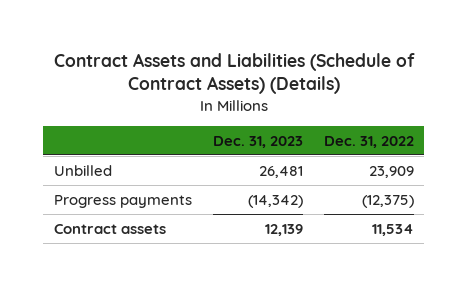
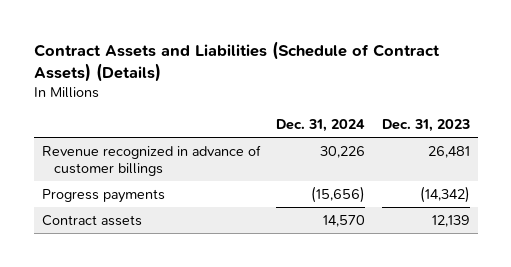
[323,135,414,148] Dec. 31, 2022 -> none
none -> [276,119,366,133] Dec. 31, 2024
[53,164,112,176] Unbilled -> [41,144,261,177] Revenue recognized in advance of customer billings

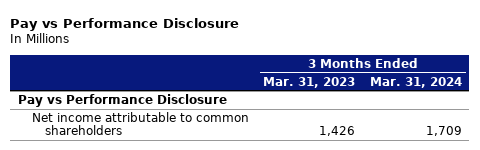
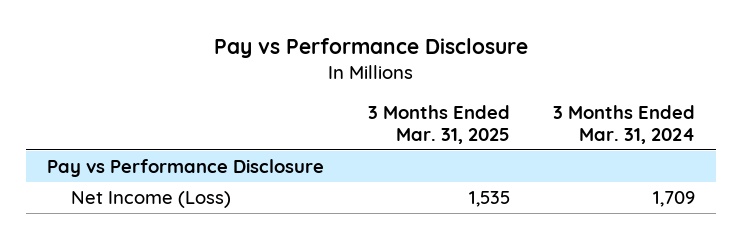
[263,76,356,88] Mar. 31, 2023 -> none
none -> [367,104,510,144] 3 Months Ended Mar. 31, 2025
[31,112,249,136] Net income attributable to common shareholders -> [70,190,231,208] Net Income (Loss)

